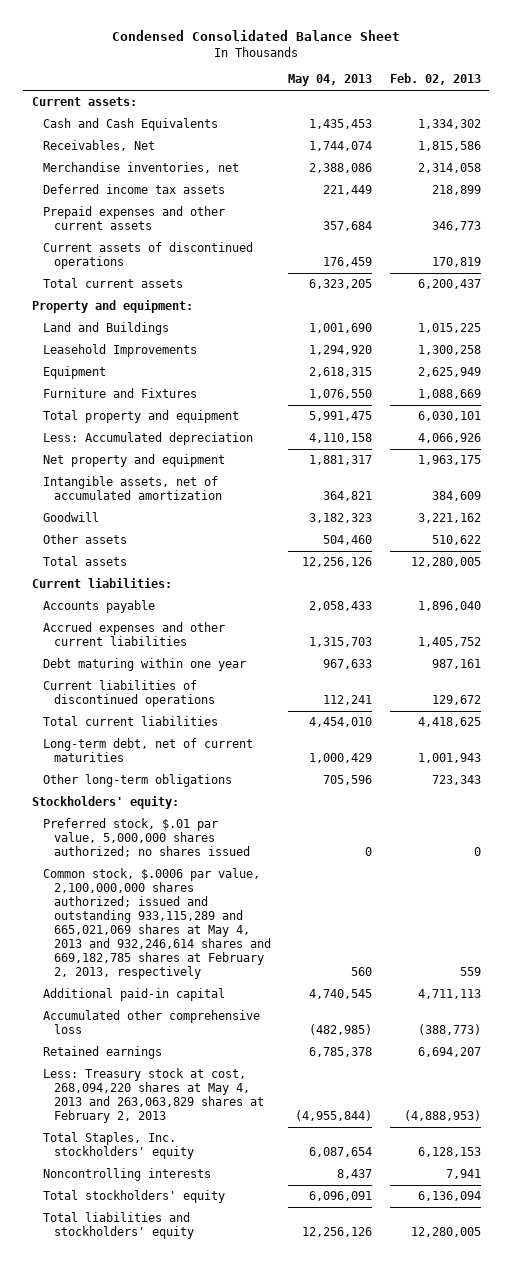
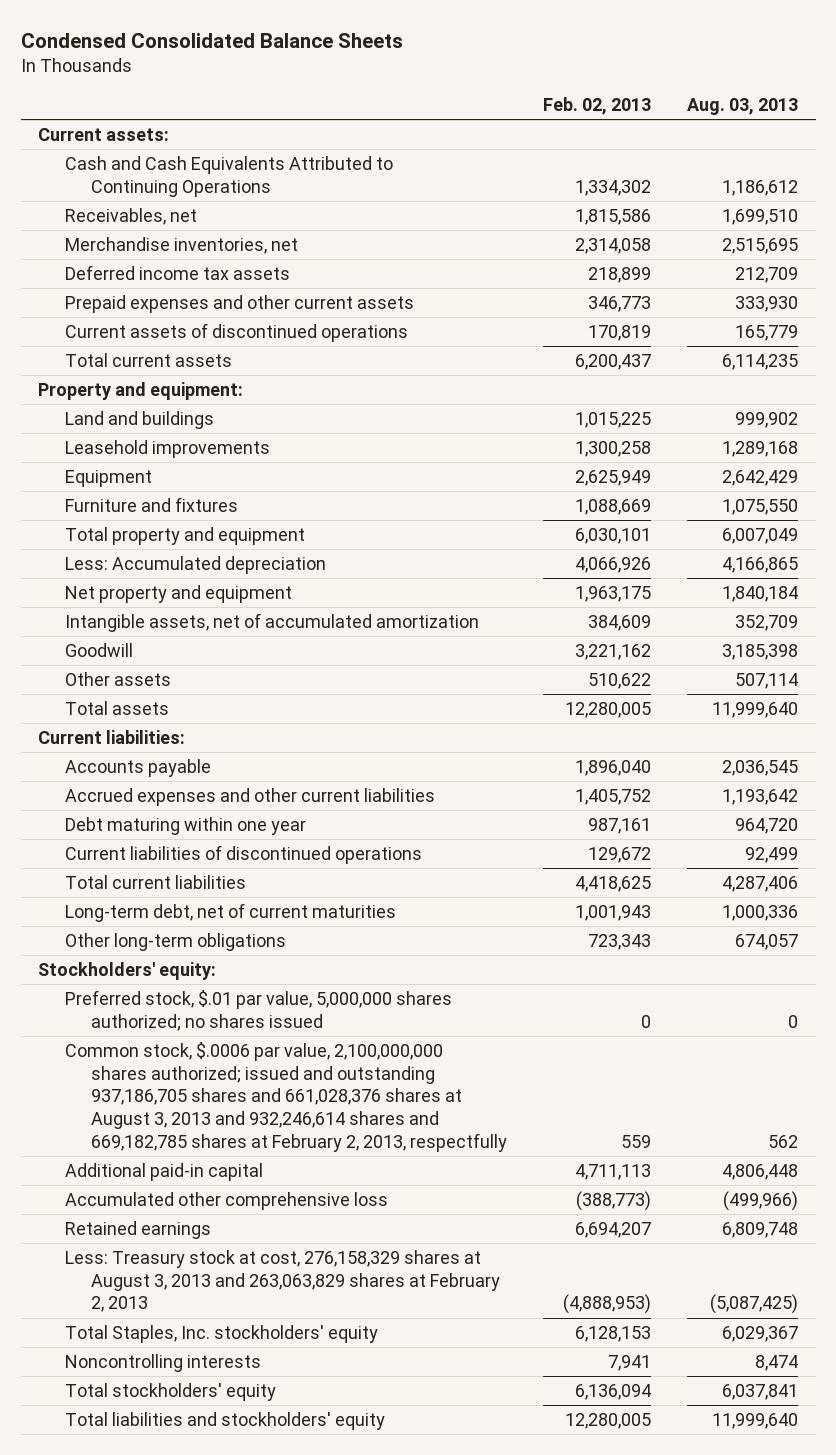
[112,30,401,42] Condensed Consolidated Balance Sheet -> [20,33,403,49] Condensed Consolidated Balance Sheets
[288,74,373,87] May 04, 2013 -> none
none -> [686,97,798,115] Aug. 03, 2013
[43,118,219,132] Cash and Cash Equivalents -> [64,155,393,197] Cash and Cash Equivalents Attributed to Continuing Operations
[43,140,156,152] Receivables, Net -> [64,207,197,225] Receivables, net
[43,322,170,336] Land and Buildings -> [64,410,214,429] Land and buildings
[43,344,198,358] Leasehold Improvements -> [64,439,270,458] Leasehold improvements
[43,388,198,399] Furniture and Fixtures -> [64,496,238,512] Furniture and fixtures
[43,868,272,980] Common stock, $.0006 par value, 2,100,000,000 shares authorized; issued and outstanding 933,115,289 and 665,021,069 shares at May 4, 2013 and 932,246,614 shares and 669,182,785 shares at February 2, 2013, respectively -> [64,1041,508,1152] Common stock, $.0006 par value, 2,100,000,000 shares authorized; issued and outstanding 937,186,705 shares and 661,028,376 shares at August 3, 2013 and 932,246,614 shares and 669,182,785 shares at February 2, 2013, respectfully
[43,1068,265,1124] Less: Treasury stock at cost, 268,094,220 shares at May 4, 2013 and 263,063,829 shares at February 2, 2013 -> [64,1249,501,1313] Less: Treasury stock at cost, 276,158,329 shares at August 3, 2013 and 263,063,829 shares at February 2, 2013

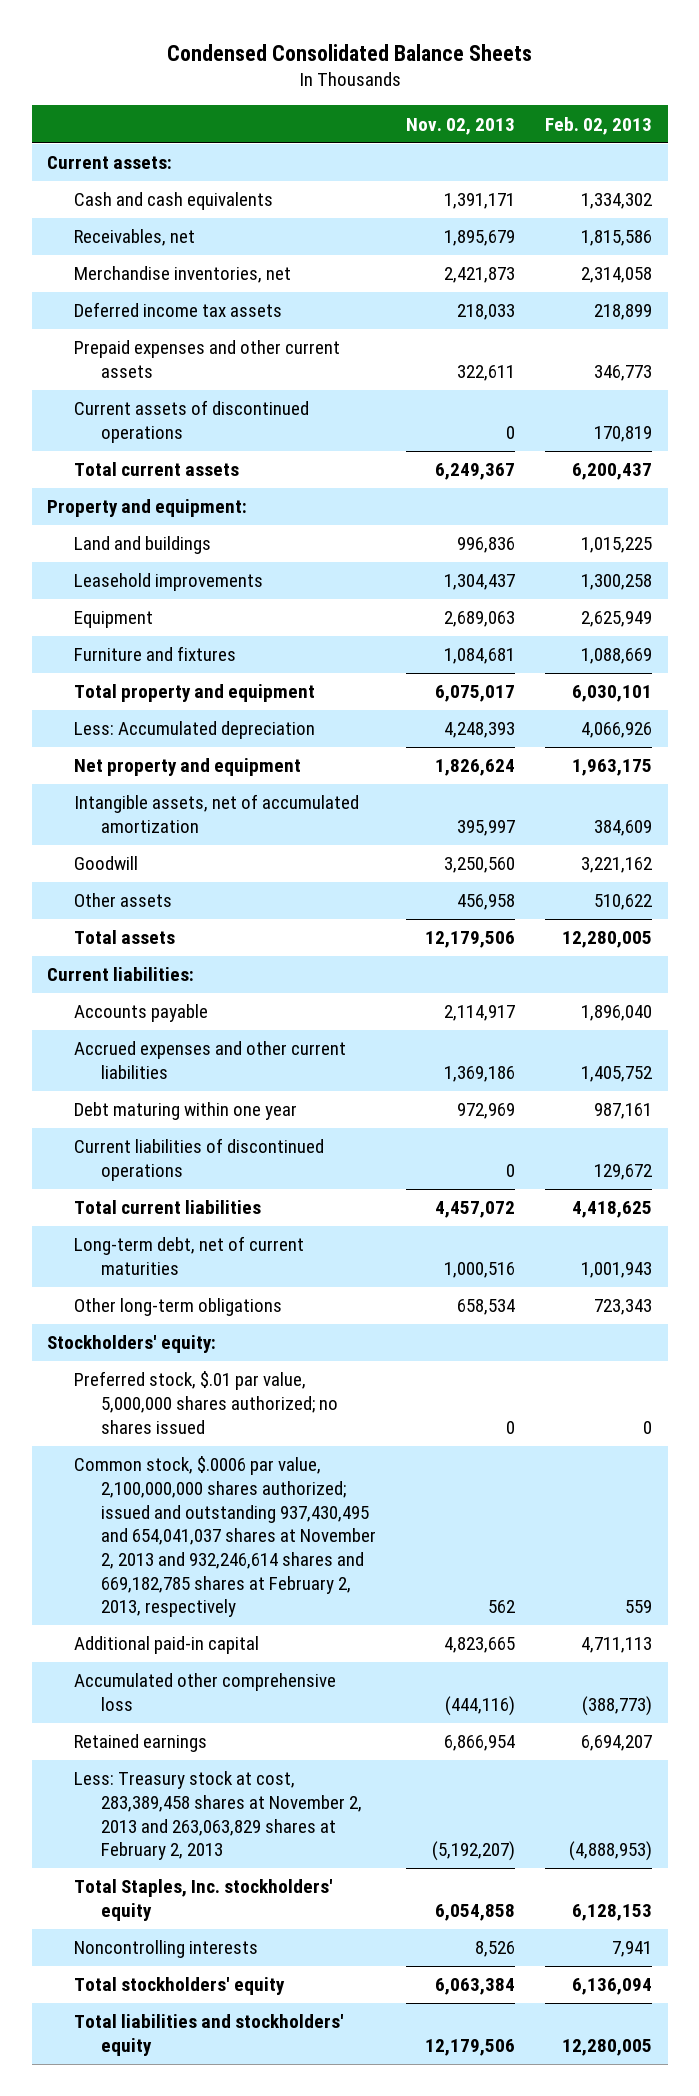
[686,97,798,115] Aug. 03, 2013 -> none
none -> [405,117,515,135] Nov. 02, 2013
[64,155,393,197] Cash and Cash Equivalents Attributed to Continuing Operations -> [73,192,273,211] Cash and cash equivalents
[64,1041,508,1152] Common stock, $.0006 par value, 2,100,000,000 shares authorized; issued and outstanding 937,186,705 shares and 661,028,376 shares at August 3, 2013 and 932,246,614 shares and 669,182,785 shares at February 2, 2013, respectfully -> [73,1456,376,1618] Common stock, $.0006 par value, 2,100,000,000 shares authorized; issued and outstanding 937,430,495 and 654,041,037 shares at November 2, 2013 and 932,246,614 shares and 669,182,785 shares at February 2, 2013, respectively
[64,1249,501,1313] Less: Treasury stock at cost, 276,158,329 shares at August 3, 2013 and 263,063,829 shares at February 2, 2013 -> [73,1771,362,1861] Less: Treasury stock at cost, 283,389,458 shares at November 2, 2013 and 263,063,829 shares at February 2, 2013

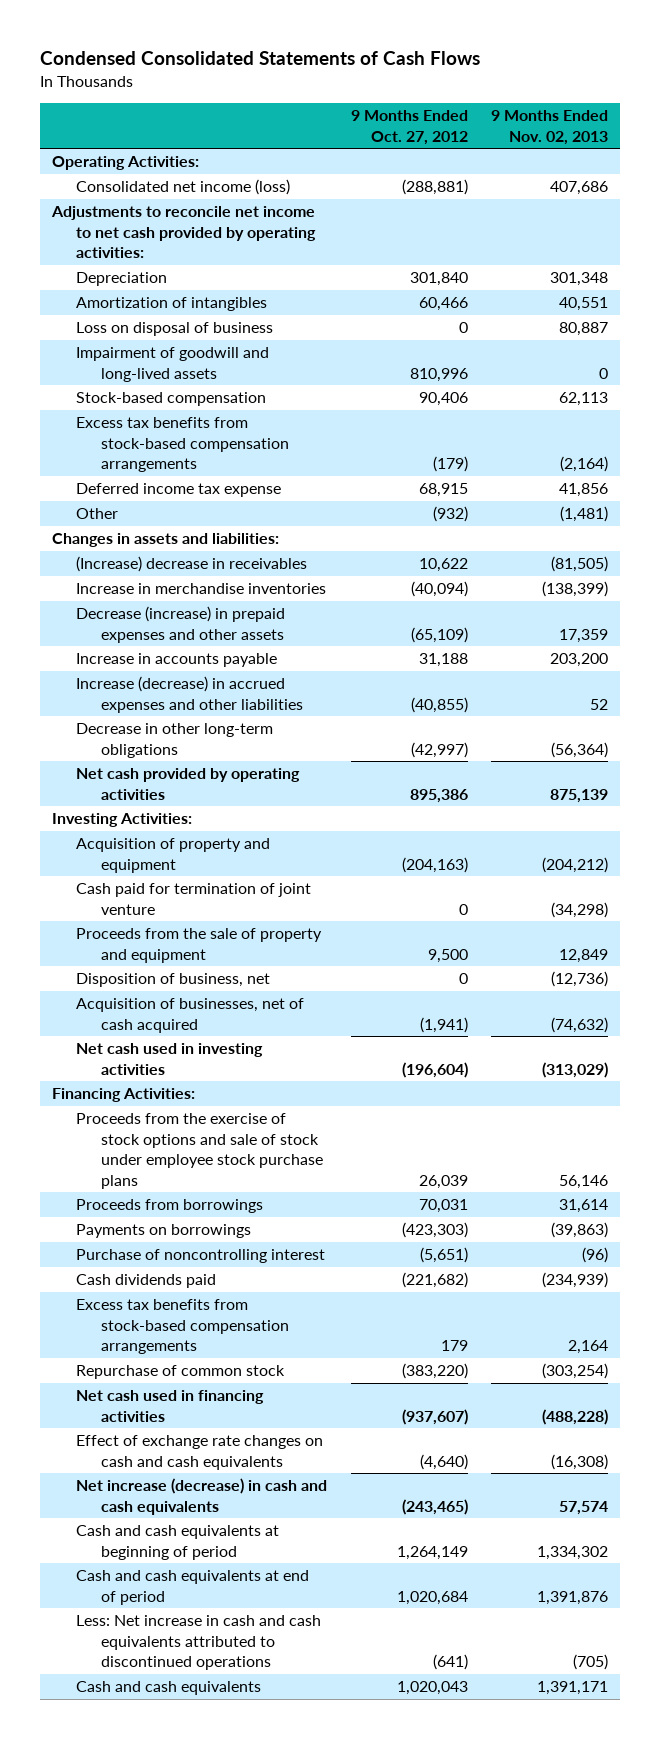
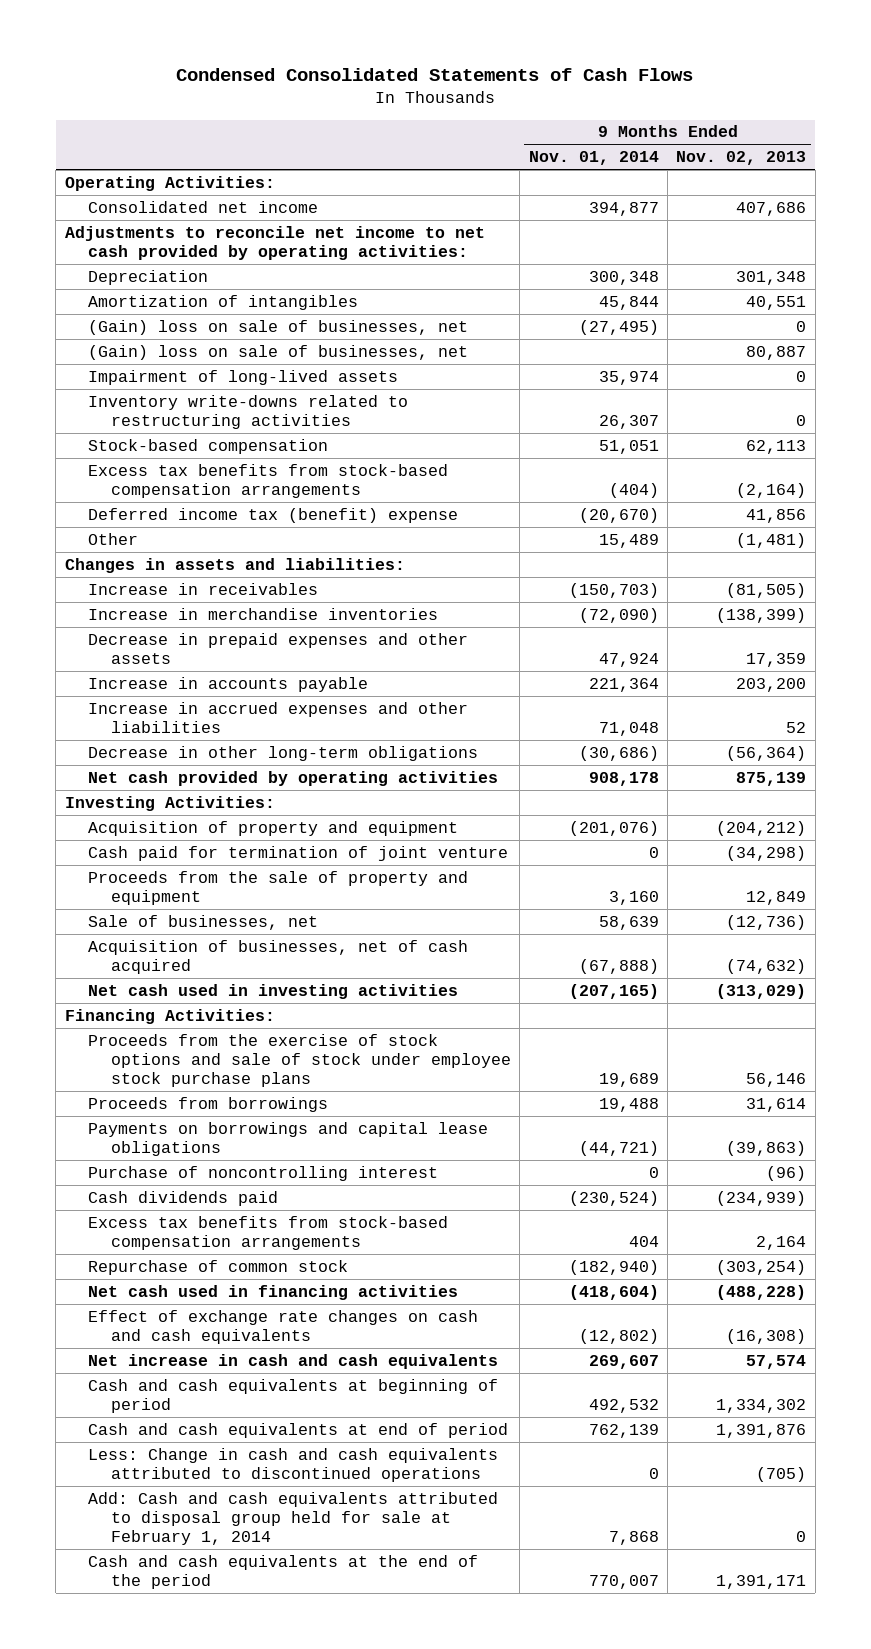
[350,110,468,145] 9 Months Ended Oct. 27, 2012 -> none
none -> [528,151,659,166] Nov. 01, 2014
[76,179,291,196] Consolidated net income (loss) -> [87,200,318,213] Consolidated net income
[76,322,274,337] Loss on disposal of business -> [87,319,468,335] (Gain) loss on sale of businesses, net
[559,322,609,337] 80,887 -> [796,320,807,332] 0
none -> [87,344,468,360] (Gain) loss on sale of businesses, net
[76,347,270,382] Impairment of goodwill and long-lived assets -> [87,369,398,385] Impairment of long-lived assets
none -> [87,394,408,429] Inventory write-downs related to restructuring activities
[76,483,282,498] Deferred income tax expense -> [87,507,458,523] Deferred income tax (benefit) expense
[76,556,308,573] (Increase) decrease in receivables -> [87,582,318,595] Increase in receivables
[76,606,286,643] Decrease (increase) in prepaid expenses and other assets -> [87,632,468,664] Decrease in prepaid expenses and other assets
[76,676,303,713] Increase (decrease) in accrued expenses and other liabilities -> [87,701,468,733] Increase in accrued expenses and other liabilities
[76,973,271,988] Disposition of business, net -> [87,914,318,930] Sale of businesses, net
[76,1224,252,1239] Payments on borrowings -> [87,1121,488,1156] Payments on borrowings and capital lease obligations
[76,1478,328,1515] Net increase (decrease) in cash and cash equivalents -> [87,1353,498,1369] Net increase in cash and cash equivalents
[76,1615,322,1671] Less: Net increase in cash and cash equivalents attributed to discontinued operations -> [87,1447,498,1482] Less: Change in cash and cash equivalents attributed to discontinued operations
none -> [87,1491,498,1546] Add: Cash and cash equivalents attributed to disposal group held for sale at February 1, 2014
[76,1681,262,1696] Cash and cash equivalents -> [87,1554,478,1589] Cash and cash equivalents at the end of the period

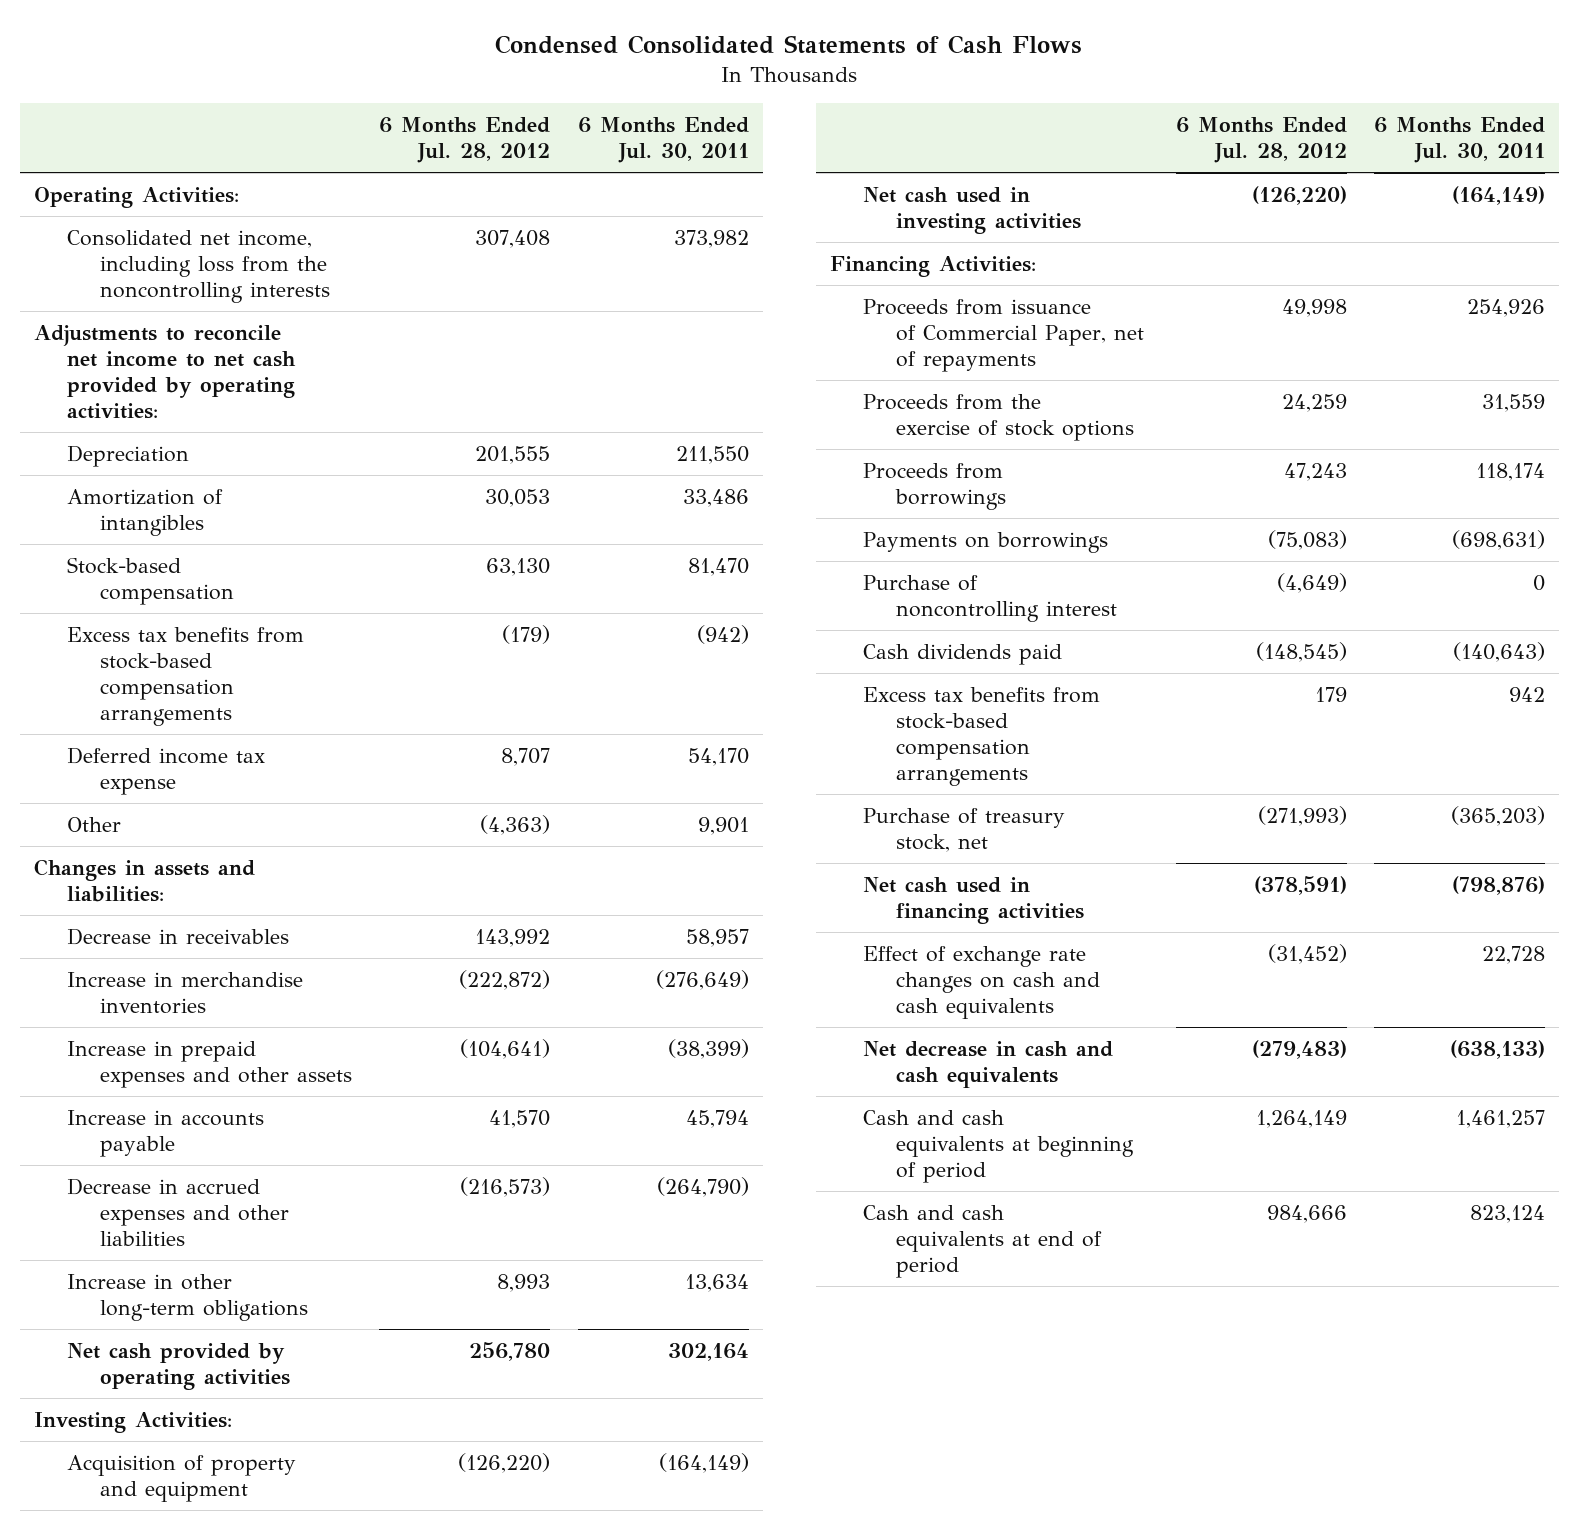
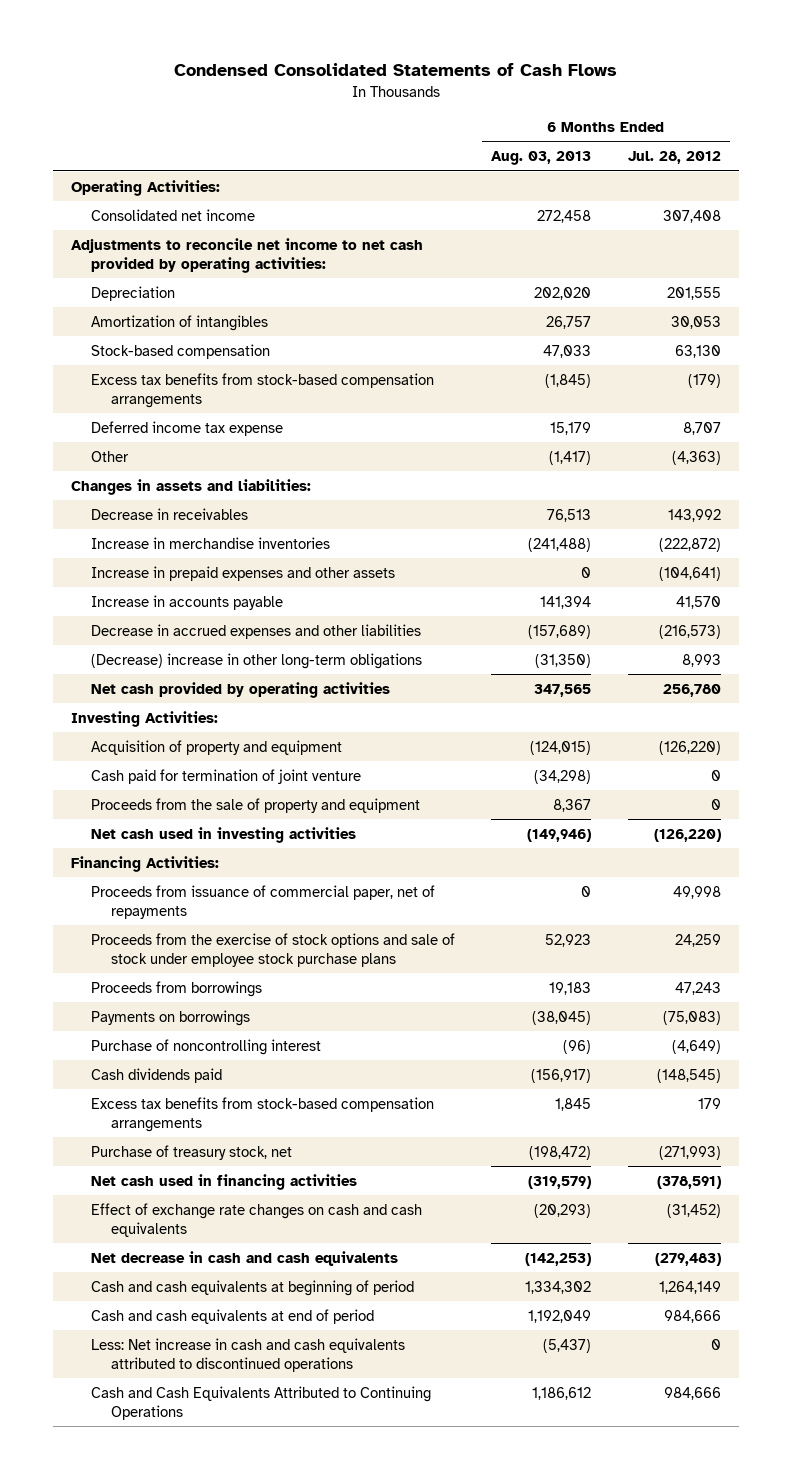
[577,117,749,164] 6 Months Ended Jul. 30, 2011 -> none
none -> [491,150,592,165] Aug. 03, 2013
[66,229,330,303] Consolidated net income, including loss from the noncontrolling interests -> [91,208,256,221] Consolidated net income
[66,1273,308,1321] Increase in other long-term obligations -> [91,652,423,669] (Decrease) increase in other long-term obligations
none -> [91,768,362,784] Cash paid for termination of joint venture
none -> [91,797,421,813] Proceeds from the sale of property and equipment
[863,298,1145,372] Proceeds from issuance of Commercial Paper, net of repayments -> [91,884,436,919] Proceeds from issuance of commercial paper, net of repayments
[863,393,1135,441] Proceeds from the exercise of stock options -> [91,932,456,967] Proceeds from the exercise of stock options and sale of stock under employee stock purchase plans
none -> [91,1337,406,1372] Less: Net increase in cash and cash equivalents attributed to discontinued operations
none -> [91,1385,432,1420] Cash and Cash Equivalents Attributed to Continuing Operations

